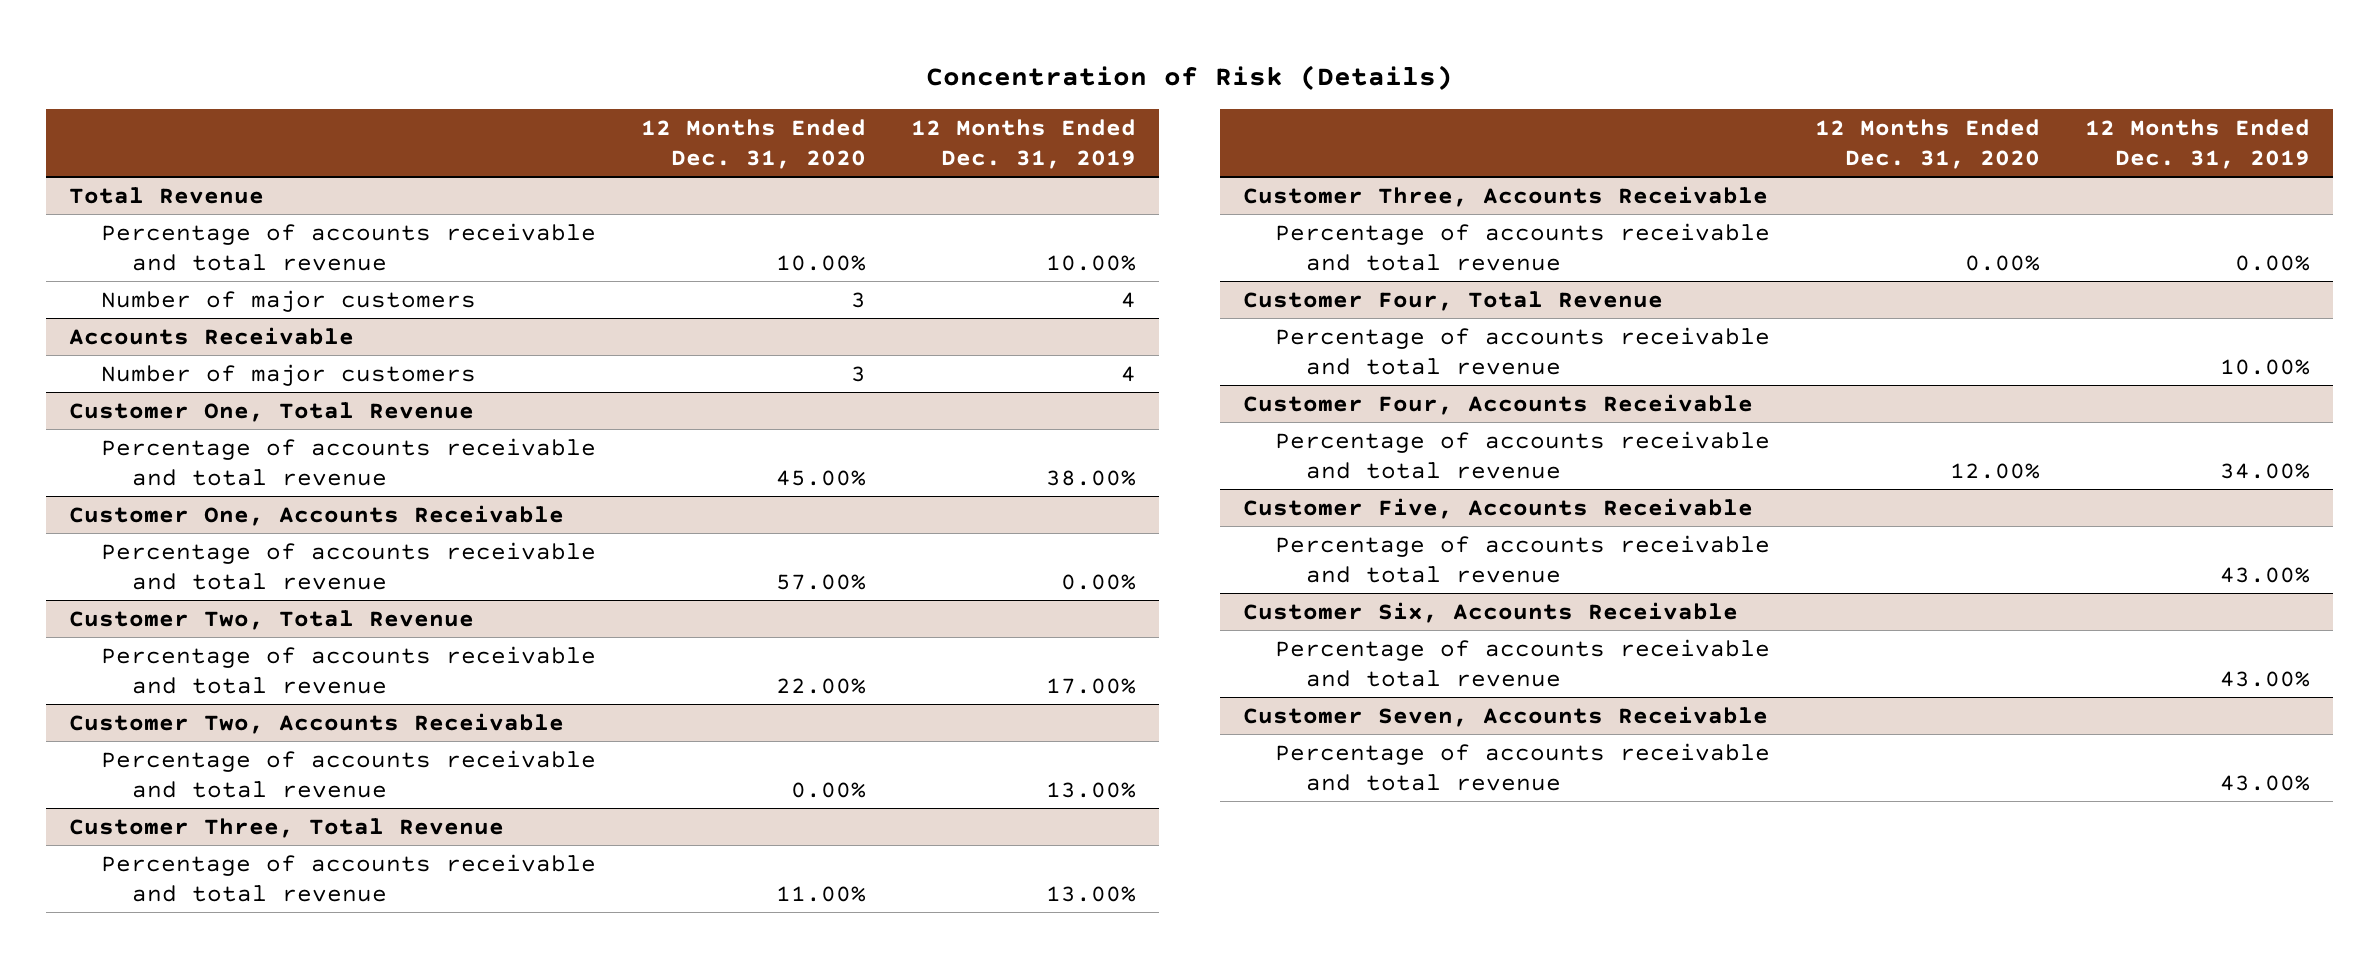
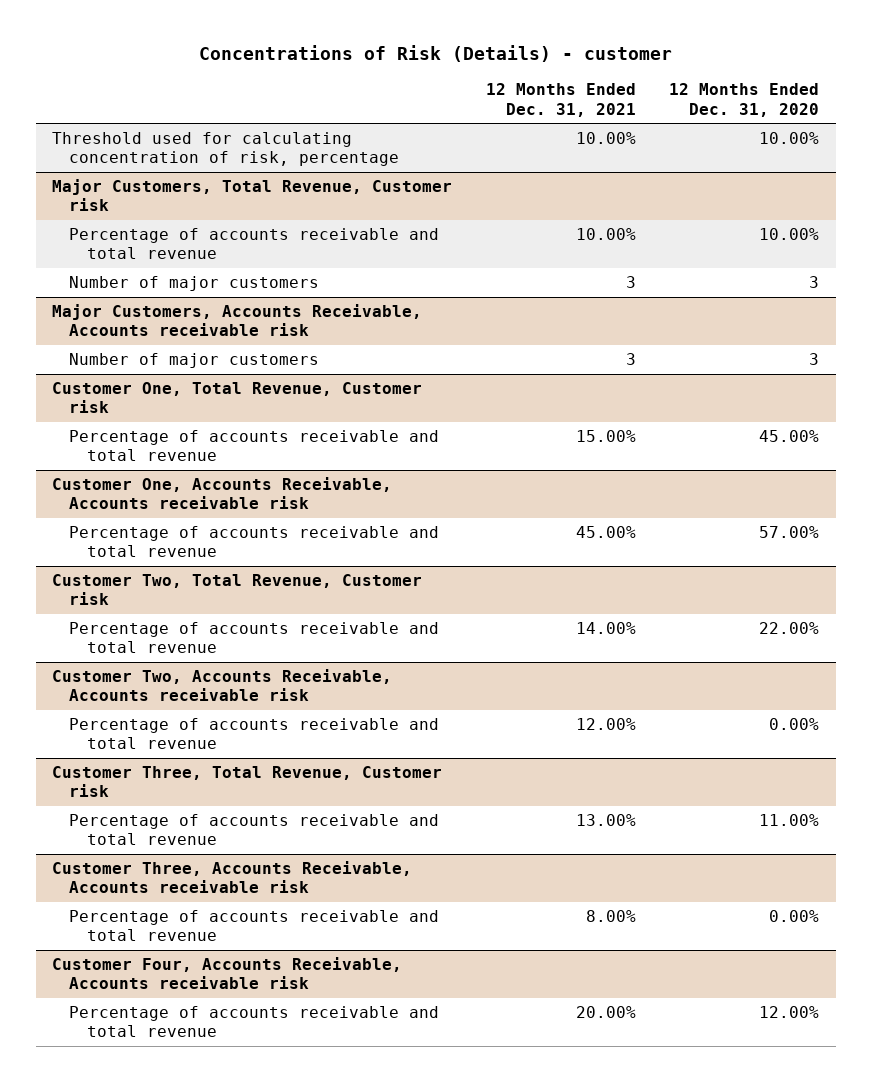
[925,64,1453,90] Concentration of Risk (Details) -> [198,44,672,62] Concentrations of Risk (Details) - customer
[911,118,1137,169] 12 Months Ended Dec. 31, 2019 -> none
none -> [485,83,636,117] 12 Months Ended Dec. 31, 2021
[69,186,265,204] Total Revenue -> none
none -> [52,131,400,167] Threshold used for calculating concentration of risk, percentage
none -> [52,178,453,212] Major Customers, Total Revenue, Customer risk
[69,326,355,345] Accounts Receivable -> none
none -> [52,303,423,337] Major Customers, Accounts Receivable, Accounts receivable risk
[69,401,475,422] Customer One, Total Revenue -> [52,381,423,414] Customer One, Total Revenue, Customer risk
[69,504,565,526] Customer One, Accounts Receivable -> [52,476,393,510] Customer One, Accounts Receivable, Accounts receivable risk
[69,609,475,630] Customer Two, Total Revenue -> [52,573,423,606] Customer Two, Total Revenue, Customer risk
[69,712,565,734] Customer Two, Accounts Receivable -> [52,668,393,702] Customer Two, Accounts Receivable, Accounts receivable risk
[69,817,505,838] Customer Three, Total Revenue -> [52,765,443,798] Customer Three, Total Revenue, Customer risk
[1242,185,1768,207] Customer Three, Accounts Receivable -> [52,860,413,894] Customer Three, Accounts Receivable, Accounts receivable risk
[1242,290,1663,311] Customer Four, Total Revenue -> none
[1274,326,1770,375] Percentage of accounts receivable and total revenue -> none
[1242,393,1753,415] Customer Four, Accounts Receivable -> [52,956,403,990] Customer Four, Accounts Receivable, Accounts receivable risk
[1242,497,1753,519] Customer Five, Accounts Receivable -> none
[1274,534,1770,583] Percentage of accounts receivable and total revenue -> none
[1242,601,1738,623] Customer Six, Accounts Receivable -> none
[1274,638,1770,687] Percentage of accounts receivable and total revenue -> none
[1242,705,1768,727] Customer Seven, Accounts Receivable -> none
[1274,742,1770,791] Percentage of accounts receivable and total revenue -> none

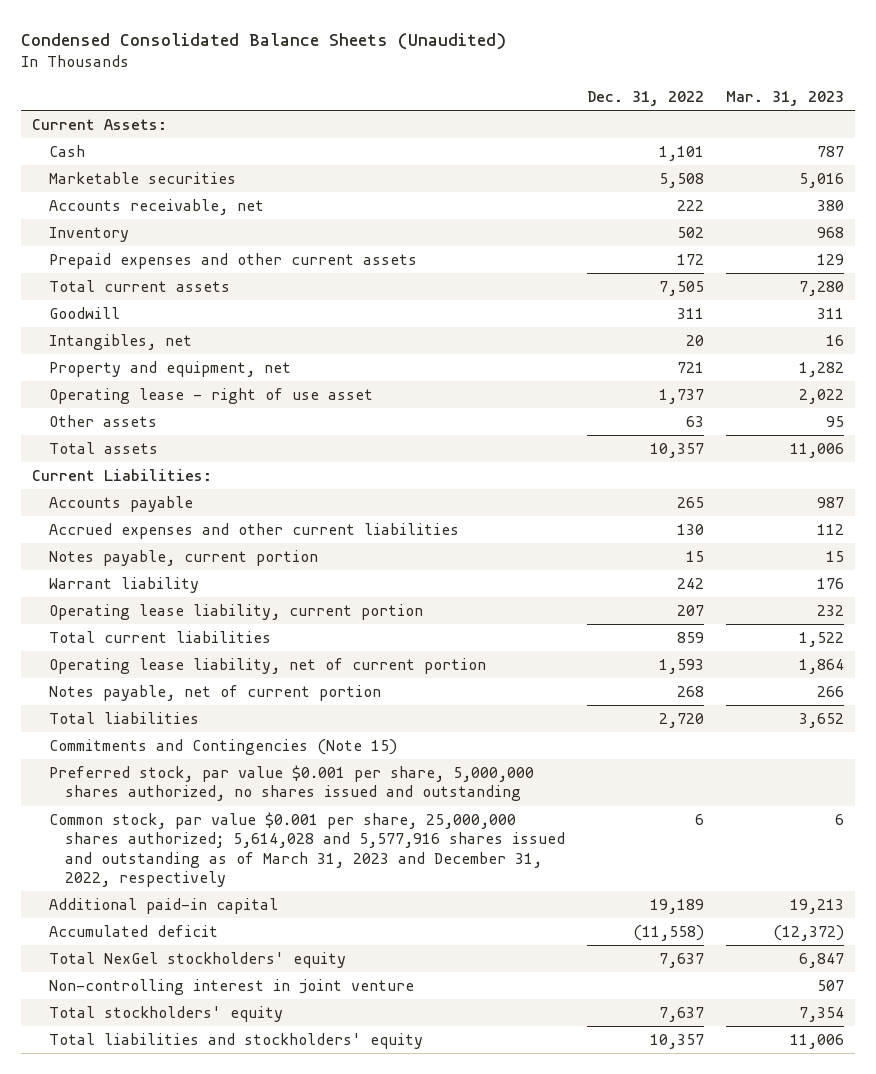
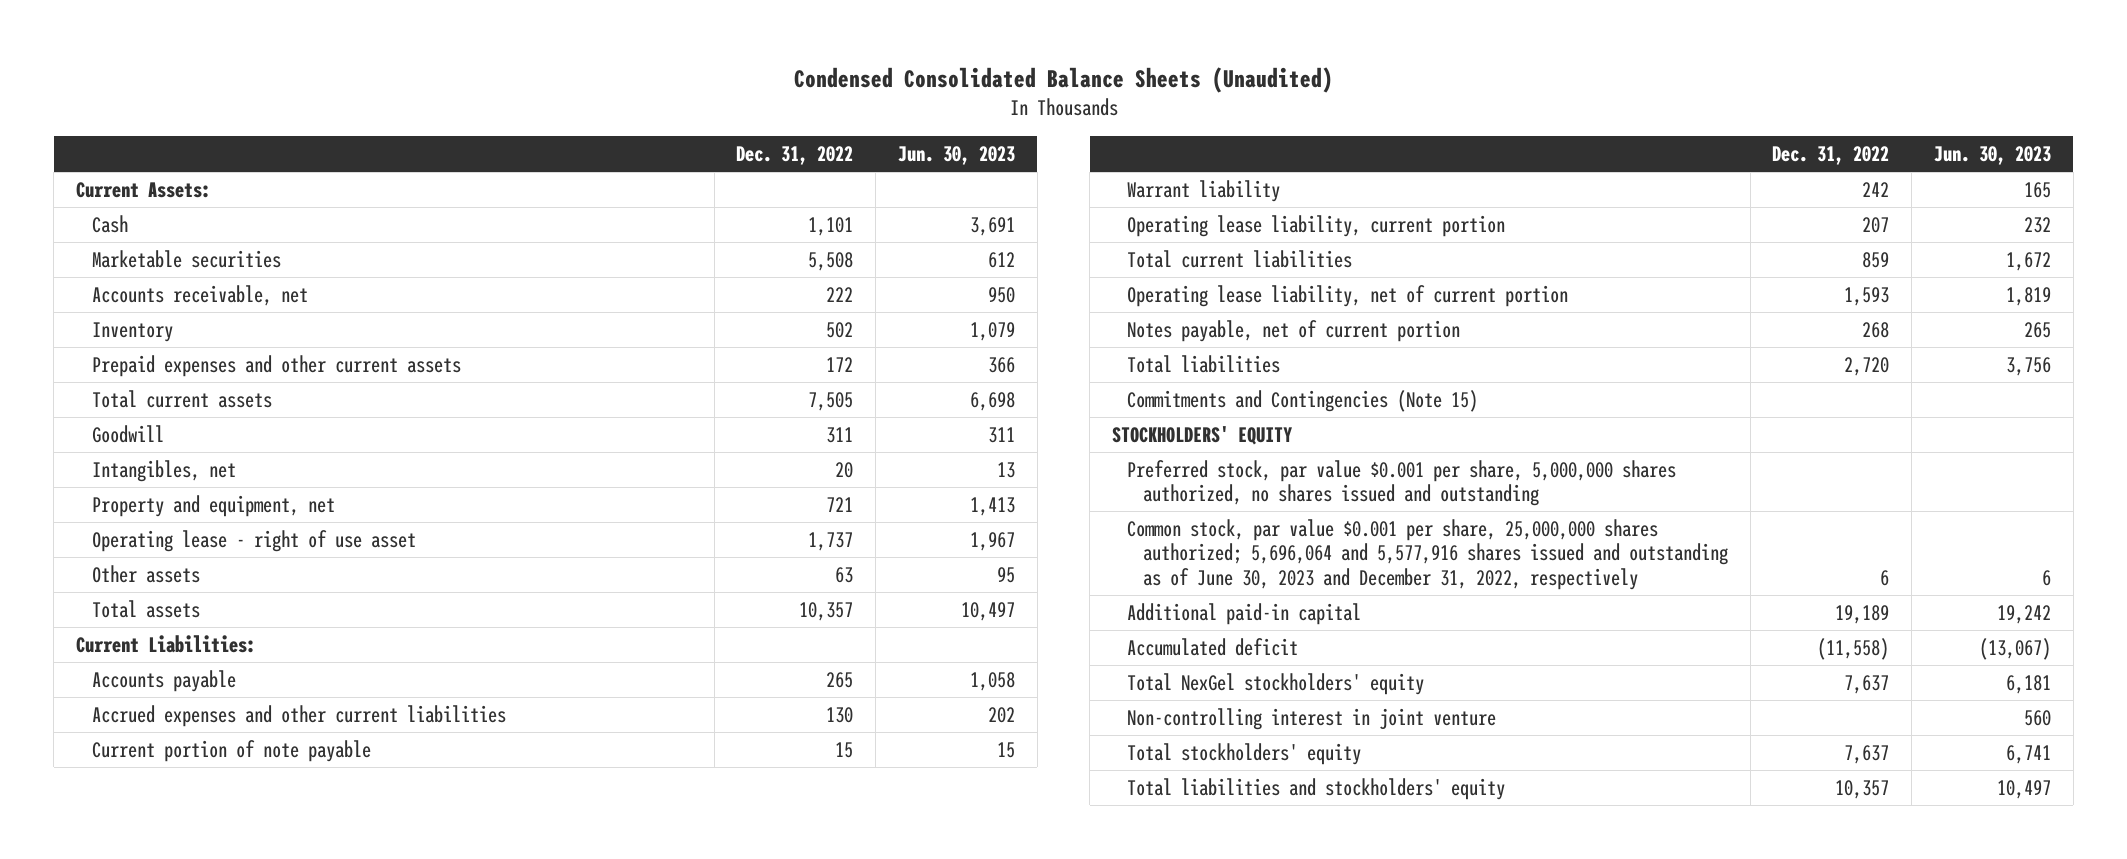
[725,91,844,107] Mar. 31, 2023 -> none
none -> [897,145,1015,165] Jun. 30, 2023
[48,550,318,567] Notes payable, current portion -> [91,739,371,762] Current portion of note payable
none -> [1112,425,1293,445] STOCKHOLDERS' EQUITY
[48,812,565,888] Common stock, par value $0.001 per share, 25,000,000 shares authorized; 5,614,028 and 5,577,916 shares issued and outstanding as of March 31, 2023 and December 31, 2022, respectively -> [1127,518,1728,590] Common stock, par value $0.001 per share, 25,000,000 shares authorized; 5,696,064 and 5,577,916 shares issued and outstanding as of June 30, 2023 and December 31, 2022, respectively

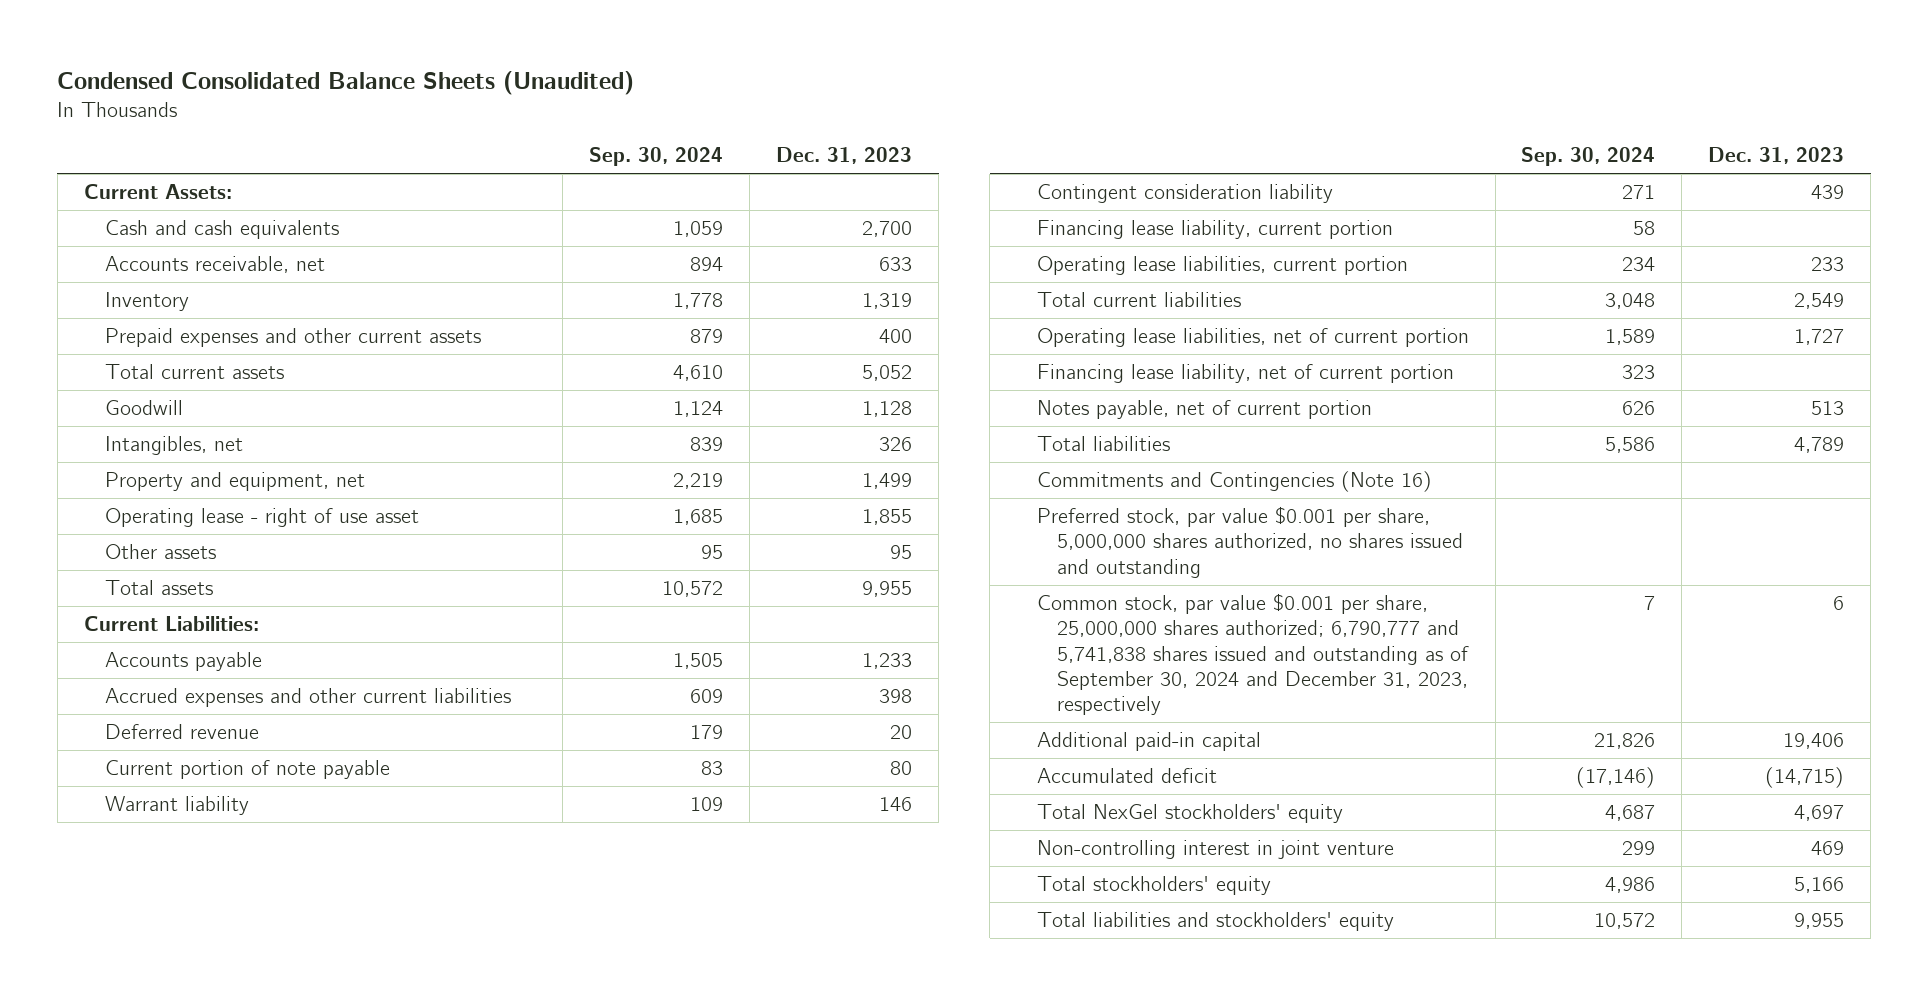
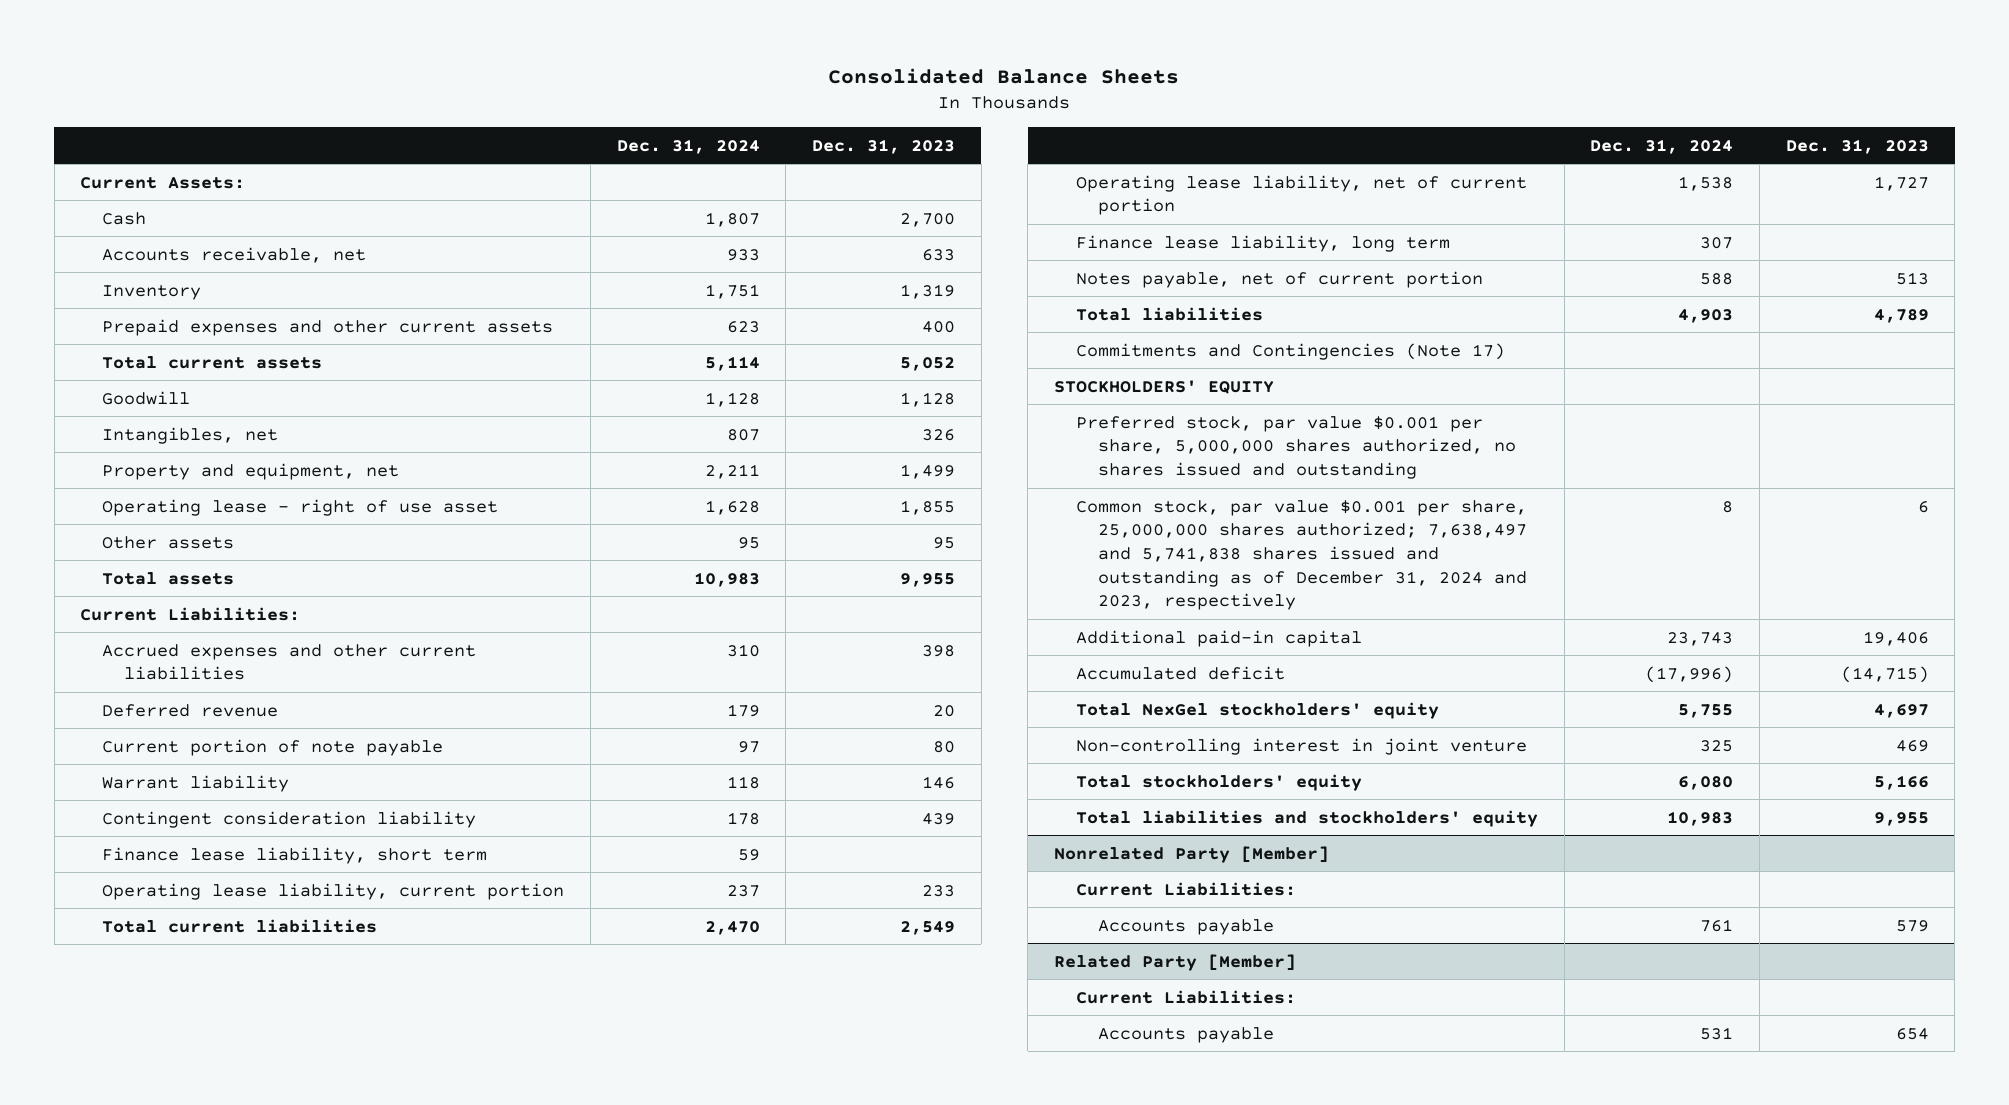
[57,71,635,96] Condensed Consolidated Balance Sheets (Unaudited) -> [828,68,1180,85] Consolidated Balance Sheets
[589,147,724,167] Sep. 30, 2024 -> none
none -> [616,138,760,154] Dec. 31, 2024
[104,220,339,240] Cash and cash equivalents -> none
none -> [102,211,147,225] Cash
[104,652,262,672] Accounts payable -> none
[1036,220,1393,240] Financing lease liability, current portion -> [102,846,488,864] Finance lease liability, short term
[1036,256,1408,276] Operating lease liabilities, current portion -> [102,882,565,900] Operating lease liability, current portion
[1036,328,1469,348] Operating lease liabilities, net of current portion -> [1076,174,1528,216] Operating lease liability, net of current portion
[1036,364,1454,384] Financing lease liability, net of current portion -> [1076,234,1451,252] Finance lease liability, long term
[1036,471,1432,493] Commitments and Contingencies (Note 16) -> [1076,342,1506,360] Commitments and Contingencies (Note 17)
none -> [1053,379,1274,394] STOCKHOLDERS' EQUITY
[1036,593,1470,716] Common stock, par value $0.001 per share, 25,000,000 shares authorized; 6,790,777 and 5,741,838 shares issued and outstanding as of September 30, 2024 and December 31, 2023, respectively -> [1076,499,1528,611] Common stock, par value $0.001 per share, 25,000,000 shares authorized; 7,638,497 and 5,741,838 shares issued and outstanding as of December 31, 2024 and 2023, respectively
none -> [1053,845,1329,863] Nonrelated Party [Member]
none -> [1076,881,1297,896] Current Liabilities:
none -> [1098,918,1275,935] Accounts payable
none -> [1053,953,1296,971] Related Party [Member]
none -> [1076,989,1297,1004] Current Liabilities:
none -> [1098,1026,1275,1043] Accounts payable

